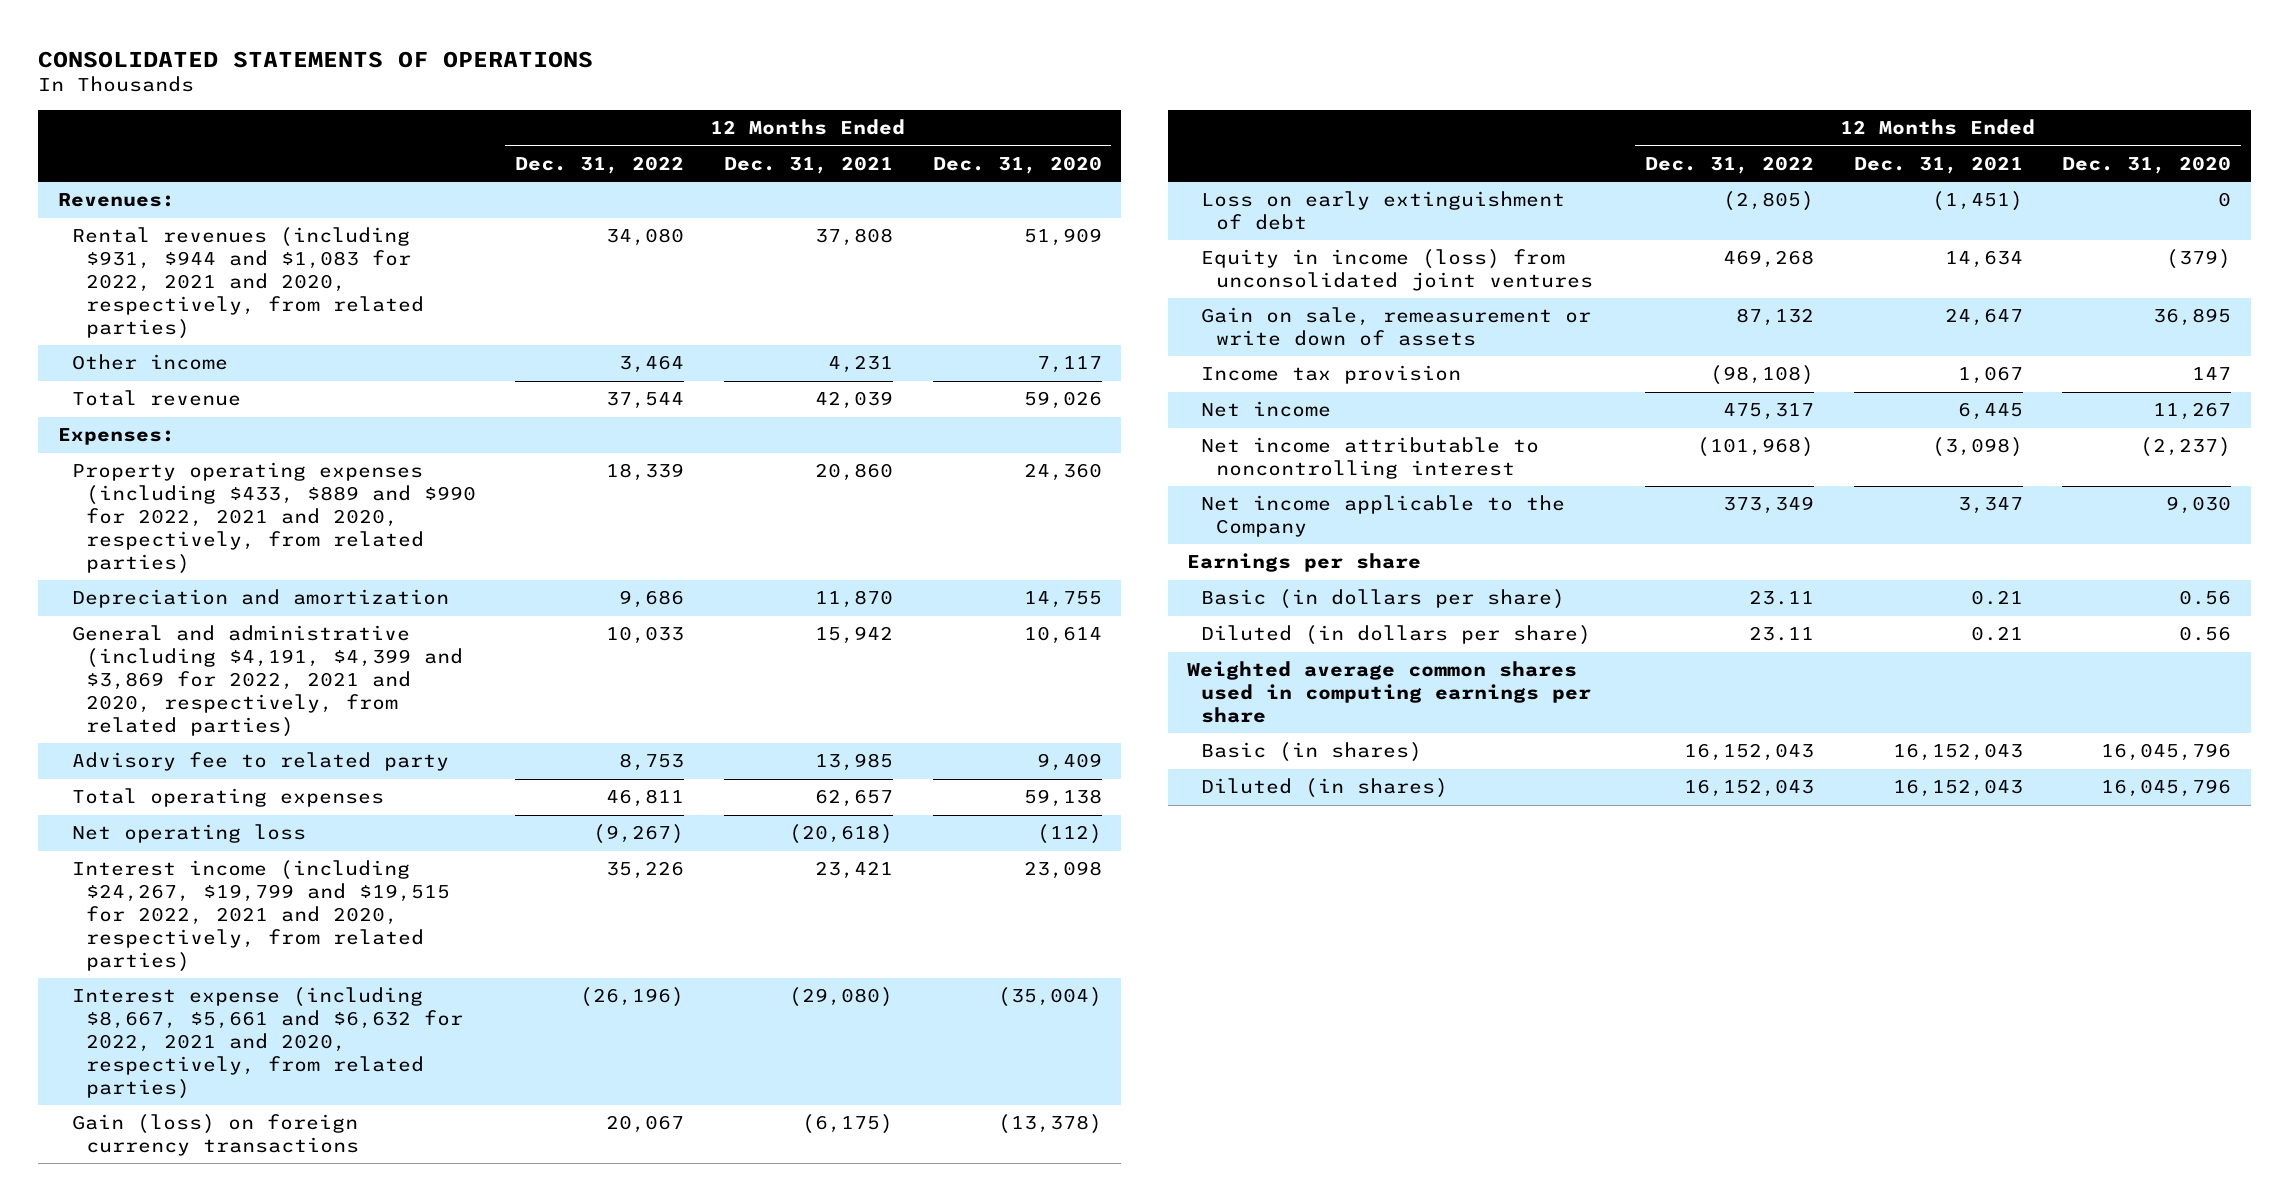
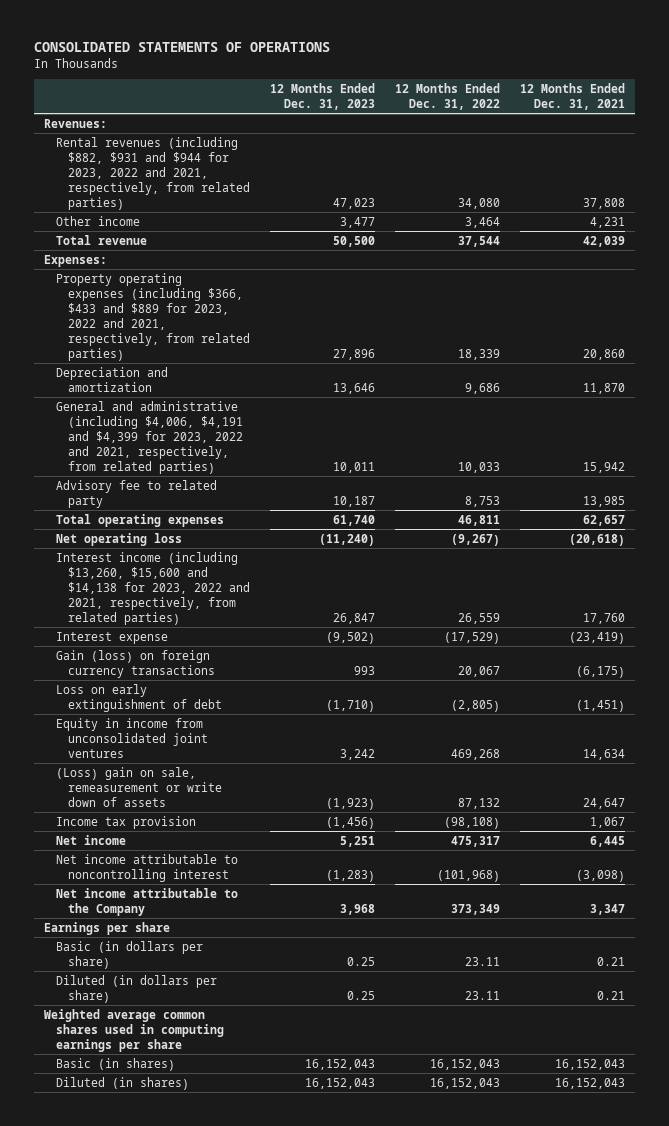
[932,155,1102,174] Dec. 31, 2020 -> none
none -> [269,83,375,111] 12 Months Ended Dec. 31, 2023
[71,227,424,339] Rental revenues (including $931, $944 and $1,083 for 2022, 2021 and 2020, respectively, from related parties) -> [55,136,250,210] Rental revenues (including $882, $931 and $944 for 2023, 2022 and 2021, respectively, from related parties)
[71,462,476,574] Property operating expenses (including $433, $889 and $990 for 2022, 2021 and 2020, respectively, from related parties) -> [55,272,250,361] Property operating expenses (including $366, $433 and $889 for 2023, 2022 and 2021, respectively, from related parties)
[71,625,463,737] General and administrative (including $4,191, $4,399 and $3,869 for 2022, 2021 and 2020, respectively, from related parties) -> [55,400,243,474] General and administrative (including $4,006, $4,191 and $4,399 for 2023, 2022 and 2021, respectively, from related parties)
[71,987,463,1099] Interest expense (including $8,667, $5,661 and $6,632 for 2022, 2021 and 2020, respectively, from related parties) -> none
[71,860,450,972] Interest income (including $24,267, $19,799 and $19,515 for 2022, 2021 and 2020, respectively, from related parties) -> [55,551,250,625] Interest income (including $13,260, $15,600 and $14,138 for 2023, 2022 and 2021, respectively, from related parties)
[606,861,685,880] 35,226 -> [458,612,501,624] 26,559
[814,861,893,880] 23,421 -> [583,612,626,624] 17,760
none -> [55,631,168,644] Interest expense
[1201,249,1593,292] Equity in income (loss) from unconsolidated joint ventures -> [55,717,208,758] Equity in income from unconsolidated joint ventures
[1201,307,1592,347] Gain on sale, remeasurement or write down of assets -> [55,766,222,807] (Loss) gain on sale, remeasurement or write down of assets
[1201,495,1566,538] Net income applicable to the Company -> [55,887,238,916] Net income attributable to the Company

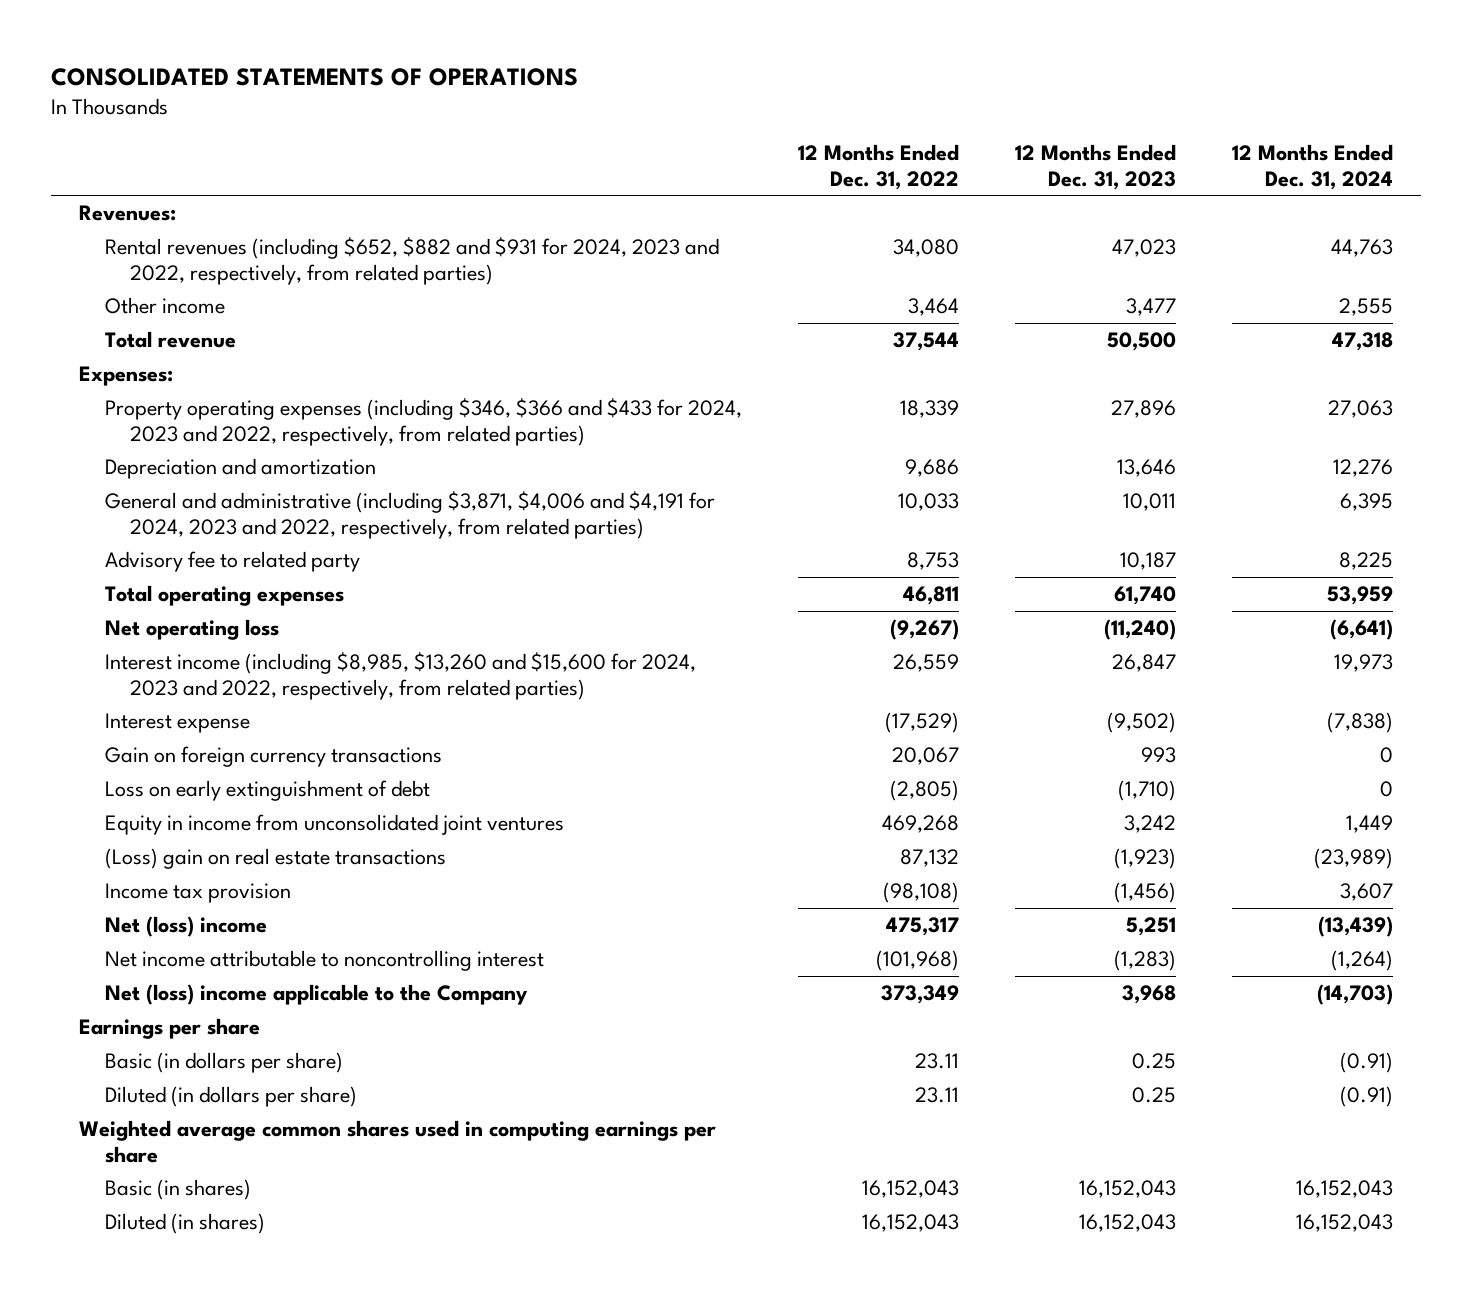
[520,83,626,111] 12 Months Ended Dec. 31, 2021 -> none
none -> [1231,144,1393,190] 12 Months Ended Dec. 31, 2024
[55,136,250,210] Rental revenues (including $882, $931 and $944 for 2023, 2022 and 2021, respectively, from related parties) -> [104,237,719,285] Rental revenues (including $652, $882 and $931 for 2024, 2023 and 2022, respectively, from related parties)
[55,272,250,361] Property operating expenses (including $366, $433 and $889 for 2023, 2022 and 2021, respectively, from related parties) -> [104,398,742,446] Property operating expenses (including $346, $366 and $433 for 2024, 2023 and 2022, respectively, from related parties)
[55,400,243,474] General and administrative (including $4,006, $4,191 and $4,399 for 2023, 2022 and 2021, respectively, from related parties) -> [104,491,715,539] General and administrative (including $3,871, $4,006 and $4,191 for 2024, 2023 and 2022, respectively, from related parties)
[55,551,250,625] Interest income (including $13,260, $15,600 and $14,138 for 2023, 2022 and 2021, respectively, from related parties) -> [104,652,696,700] Interest income (including $8,985, $13,260 and $15,600 for 2024, 2023 and 2022, respectively, from related parties)
[55,649,215,678] Gain (loss) on foreign currency transactions -> [104,746,442,768] Gain on foreign currency transactions
[55,766,222,807] (Loss) gain on sale, remeasurement or write down of assets -> [104,848,446,870] (Loss) gain on real estate transactions
[55,834,126,845] Net income -> [104,916,267,938] Net (loss) income
[55,887,238,916] Net income attributable to the Company -> [104,984,528,1006] Net (loss) income applicable to the Company

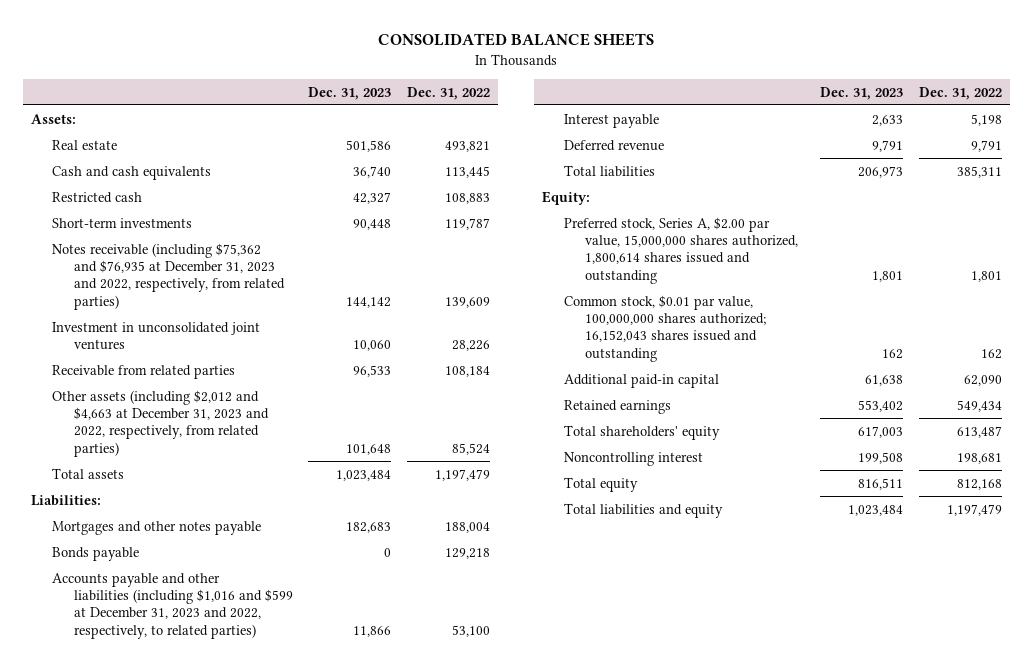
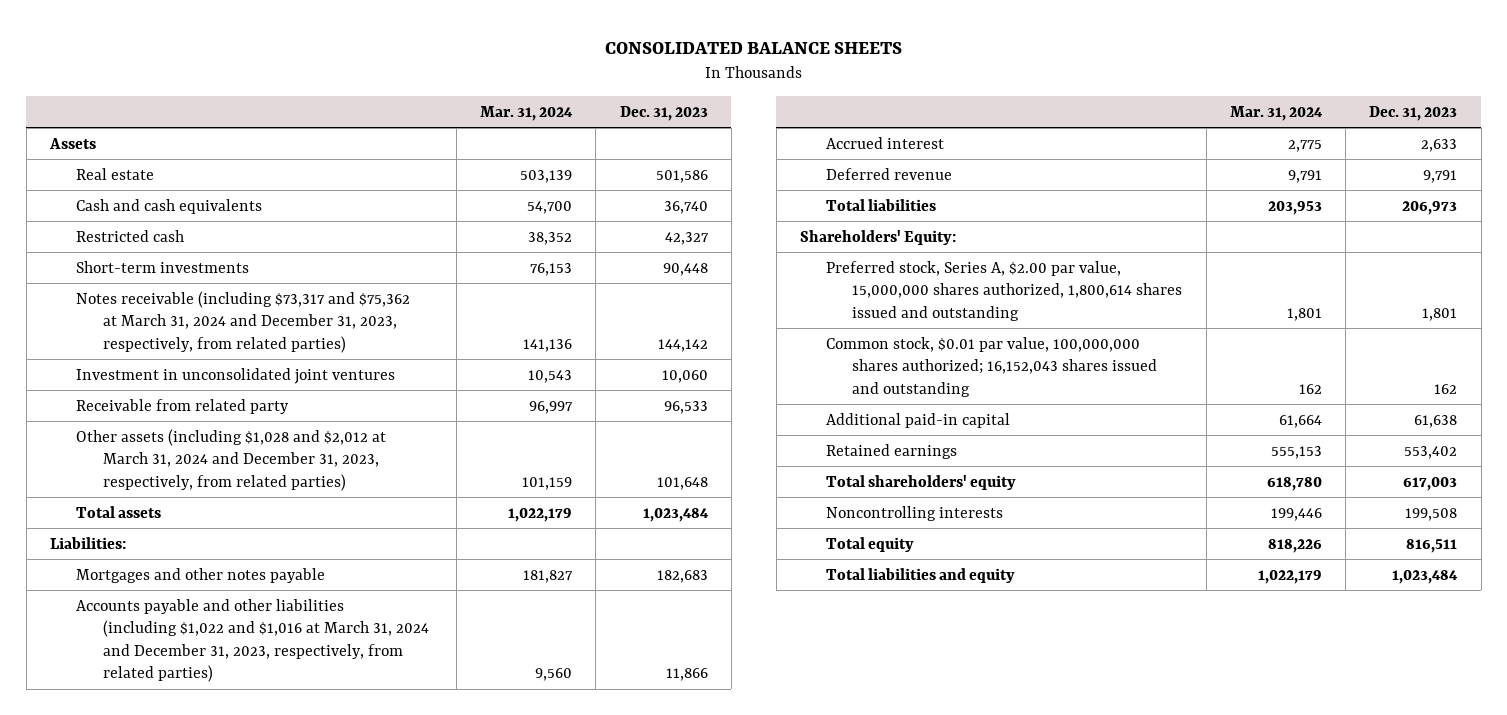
[407,86,491,100] Dec. 31, 2022 -> none
none -> [480,105,574,121] Mar. 31, 2024
[30,113,76,124] Assets: -> [48,137,96,149] Assets
[52,242,285,310] Notes receivable (including $75,362 and $76,935 at December 31, 2023 and 2022, respectively, from related parties) -> [76,290,411,353] Notes receivable (including $73,317 and $75,362 at March 31, 2024 and December 31, 2023, respectively, from related parties)
[52,364,236,379] Receivable from related parties -> [76,398,290,414] Receivable from related party
[52,389,269,457] Other assets (including $2,012 and $4,663 at December 31, 2023 and 2022, respectively, from related parties) -> [76,428,387,491] Other assets (including $1,028 and $2,012 at March 31, 2024 and December 31, 2023, respectively, from related parties)
[52,546,140,561] Bonds payable -> none
[52,572,293,639] Accounts payable and other liabilities (including $1,016 and $599 at December 31, 2023 and 2022, respectively, to related parties) -> [76,598,429,683] Accounts payable and other liabilities (including $1,022 and $1,016 at March 31, 2024 and December 31, 2023, respectively, from related parties)
[563,113,659,128] Interest payable -> [826,136,945,149] Accrued interest
[542,190,591,205] Equity: -> [799,229,956,245] Shareholders' Equity:
[563,451,703,466] Noncontrolling interest -> [826,505,1004,521] Noncontrolling interests

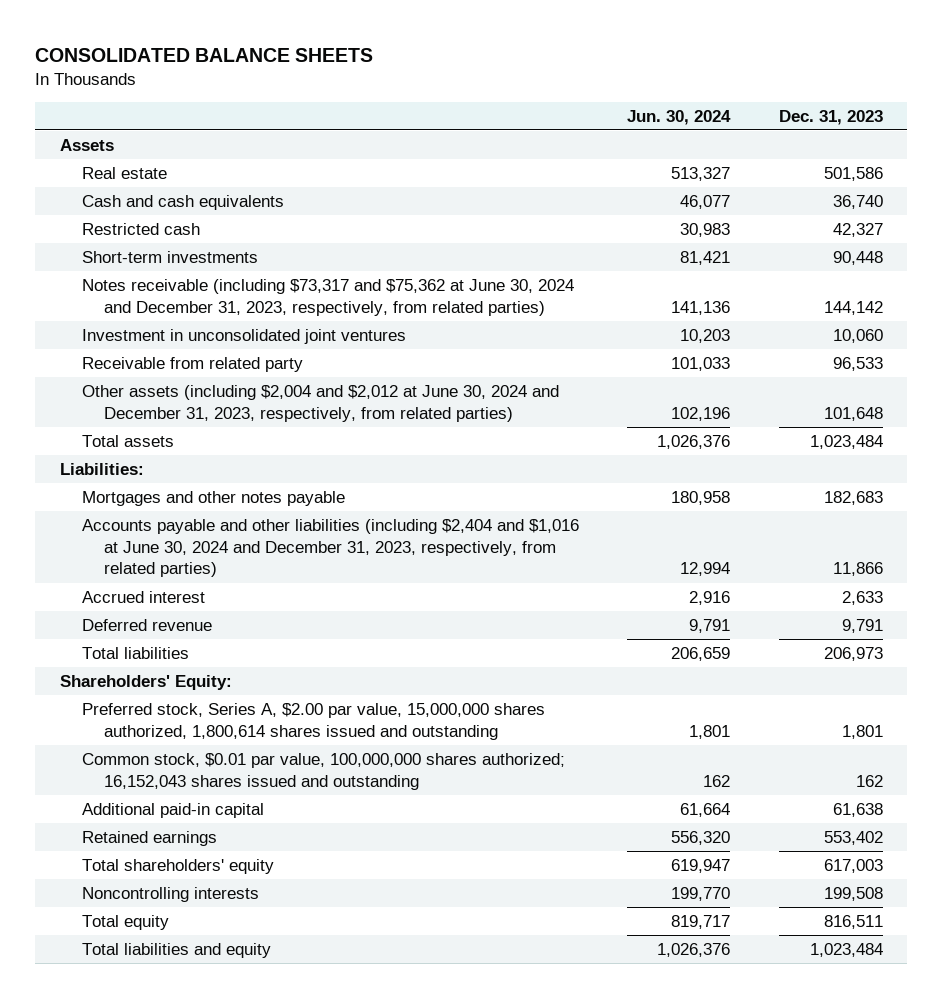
[480,105,574,121] Mar. 31, 2024 -> none
none -> [627,109,732,125] Jun. 30, 2024
[76,290,411,353] Notes receivable (including $73,317 and $75,362 at March 31, 2024 and December 31, 2023, respectively, from related parties) -> [81,279,574,316] Notes receivable (including $73,317 and $75,362 at June 30, 2024 and December 31, 2023, respectively, from related parties)
[76,428,387,491] Other assets (including $1,028 and $2,012 at March 31, 2024 and December 31, 2023, respectively, from related parties) -> [81,385,559,422] Other assets (including $2,004 and $2,012 at June 30, 2024 and December 31, 2023, respectively, from related parties)
[76,598,429,683] Accounts payable and other liabilities (including $1,022 and $1,016 at March 31, 2024 and December 31, 2023, respectively, from related parties) -> [81,519,579,578] Accounts payable and other liabilities (including $2,404 and $1,016 at June 30, 2024 and December 31, 2023, respectively, from related parties)

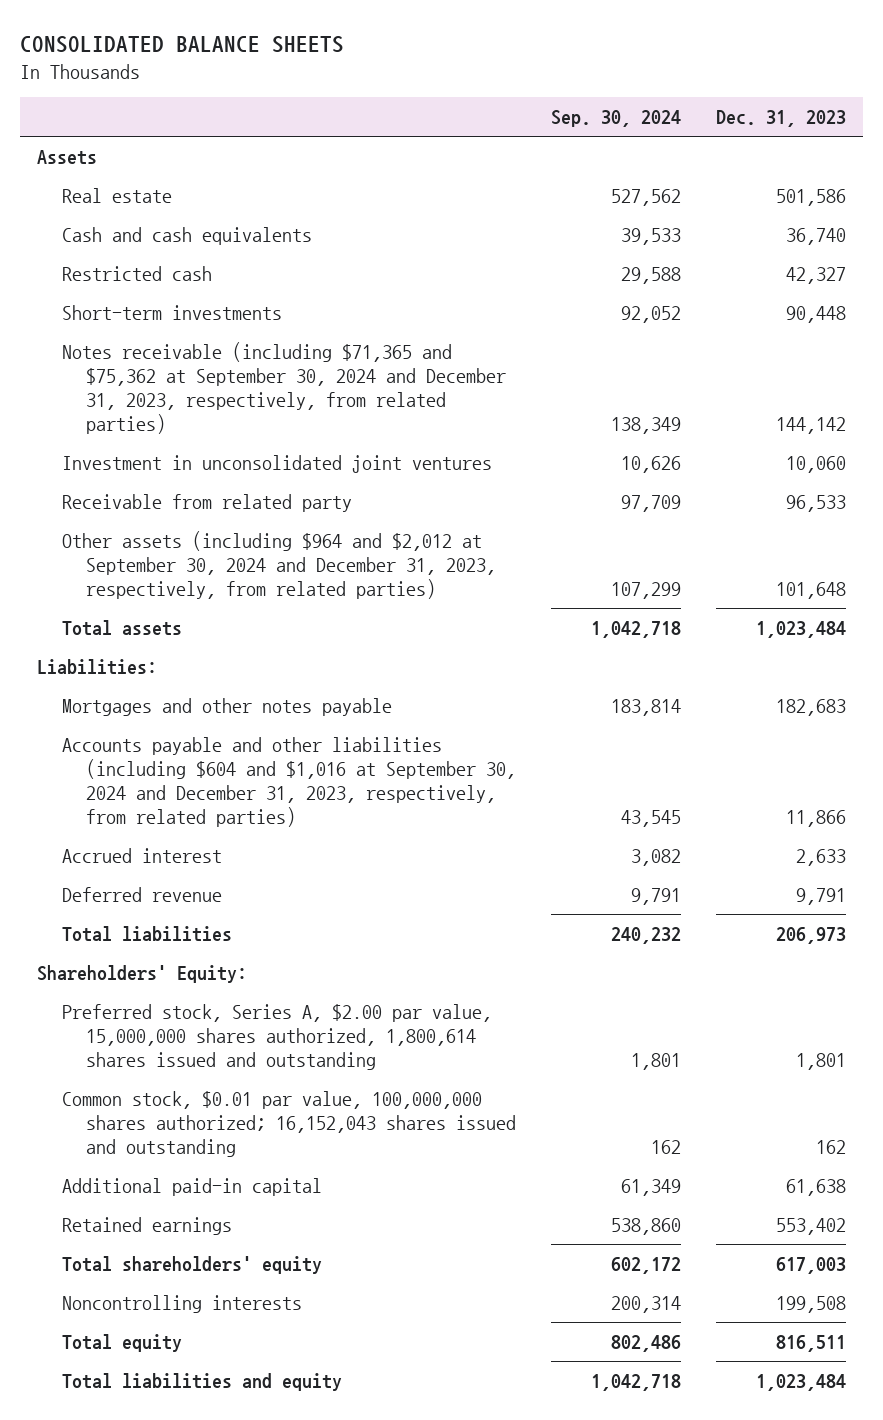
[627,109,732,125] Jun. 30, 2024 -> none
none -> [550,110,681,128] Sep. 30, 2024
[81,279,574,316] Notes receivable (including $73,317 and $75,362 at June 30, 2024 and December 31, 2023, respectively, from related parties) -> [61,341,507,434] Notes receivable (including $71,365 and $75,362 at September 30, 2024 and December 31, 2023, respectively, from related parties)
[81,385,559,422] Other assets (including $2,004 and $2,012 at June 30, 2024 and December 31, 2023, respectively, from related parties) -> [61,530,497,599] Other assets (including $964 and $2,012 at September 30, 2024 and December 31, 2023, respectively, from related parties)
[81,519,579,578] Accounts payable and other liabilities (including $2,404 and $1,016 at June 30, 2024 and December 31, 2023, respectively, from related parties) -> [61,736,517,827] Accounts payable and other liabilities (including $604 and $1,016 at September 30, 2024 and December 31, 2023, respectively, from related parties)

